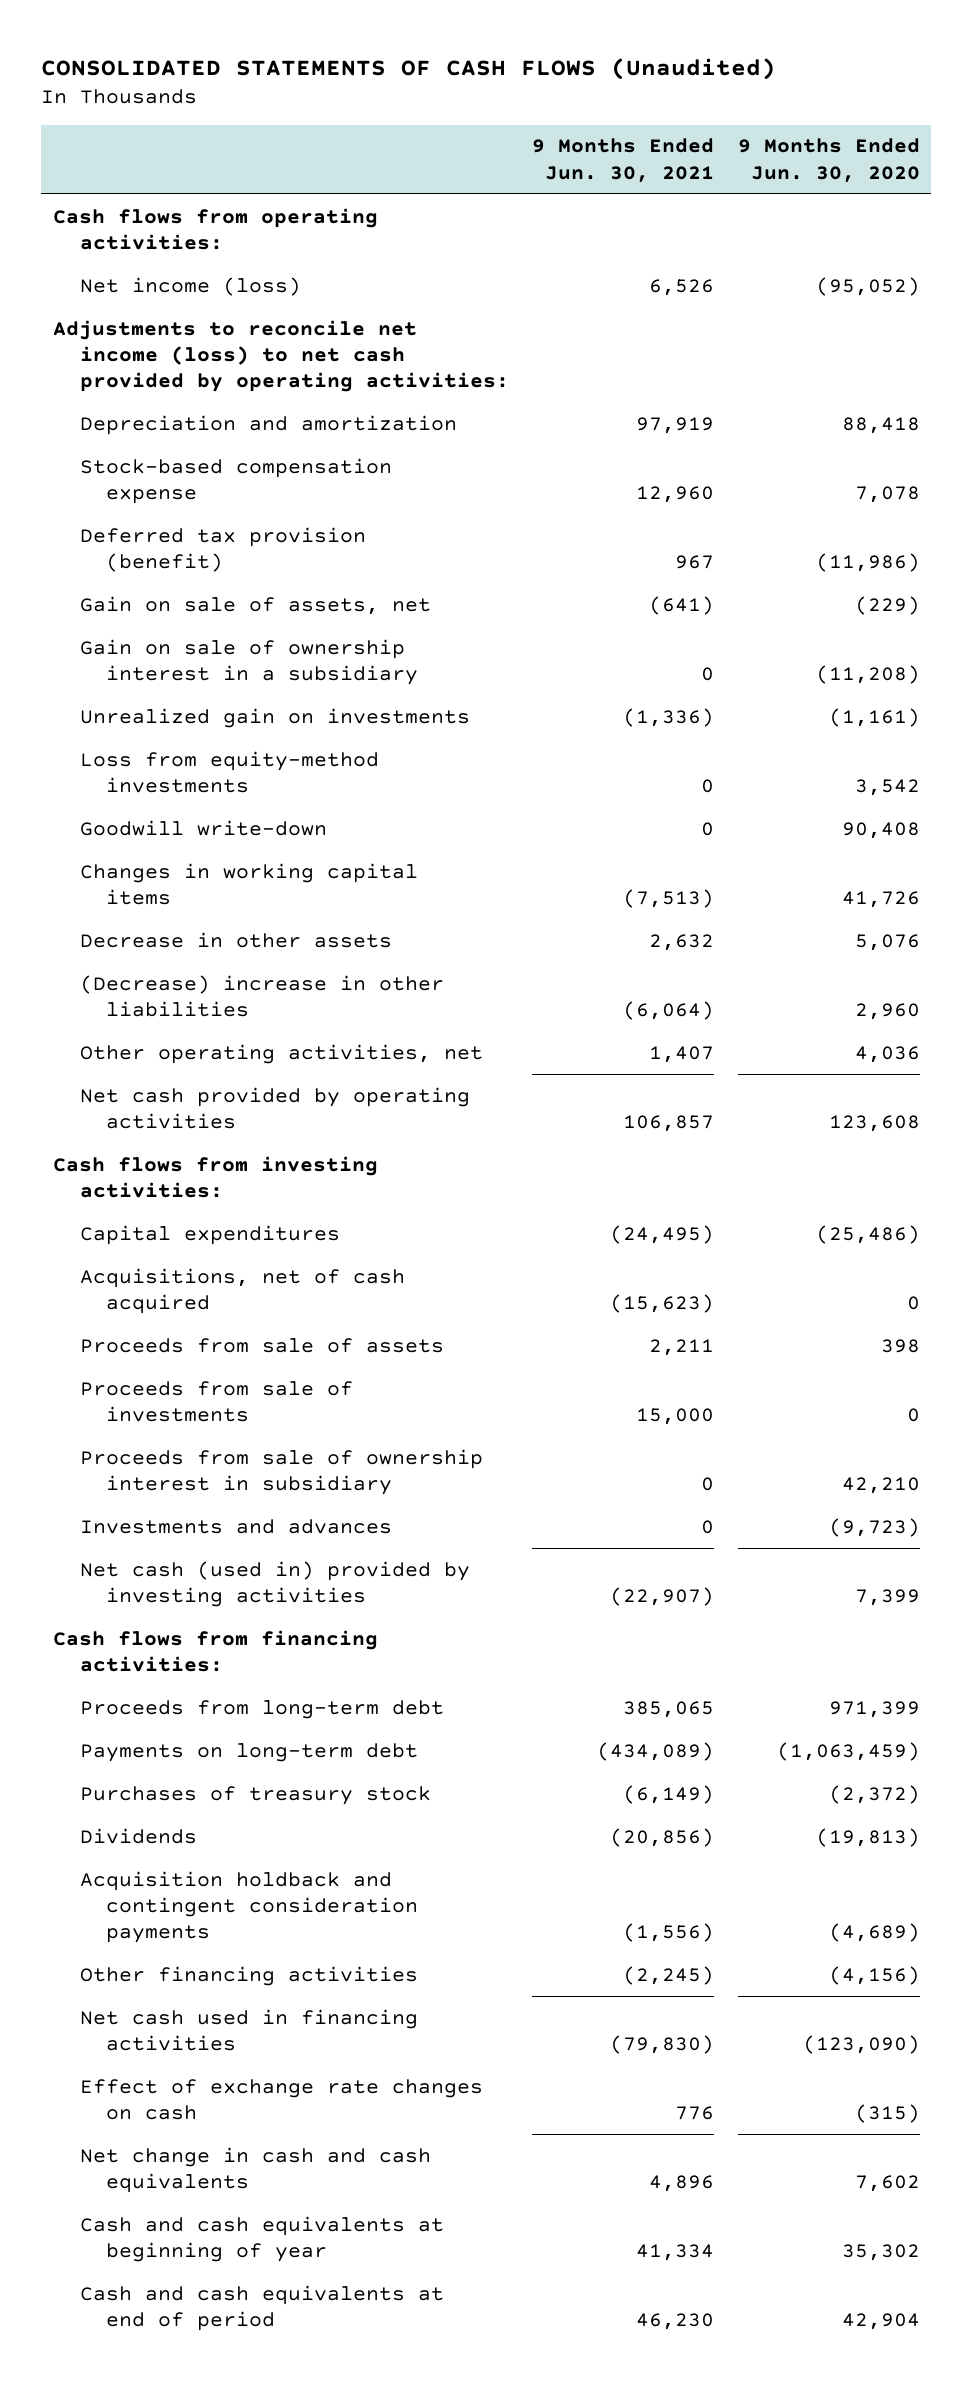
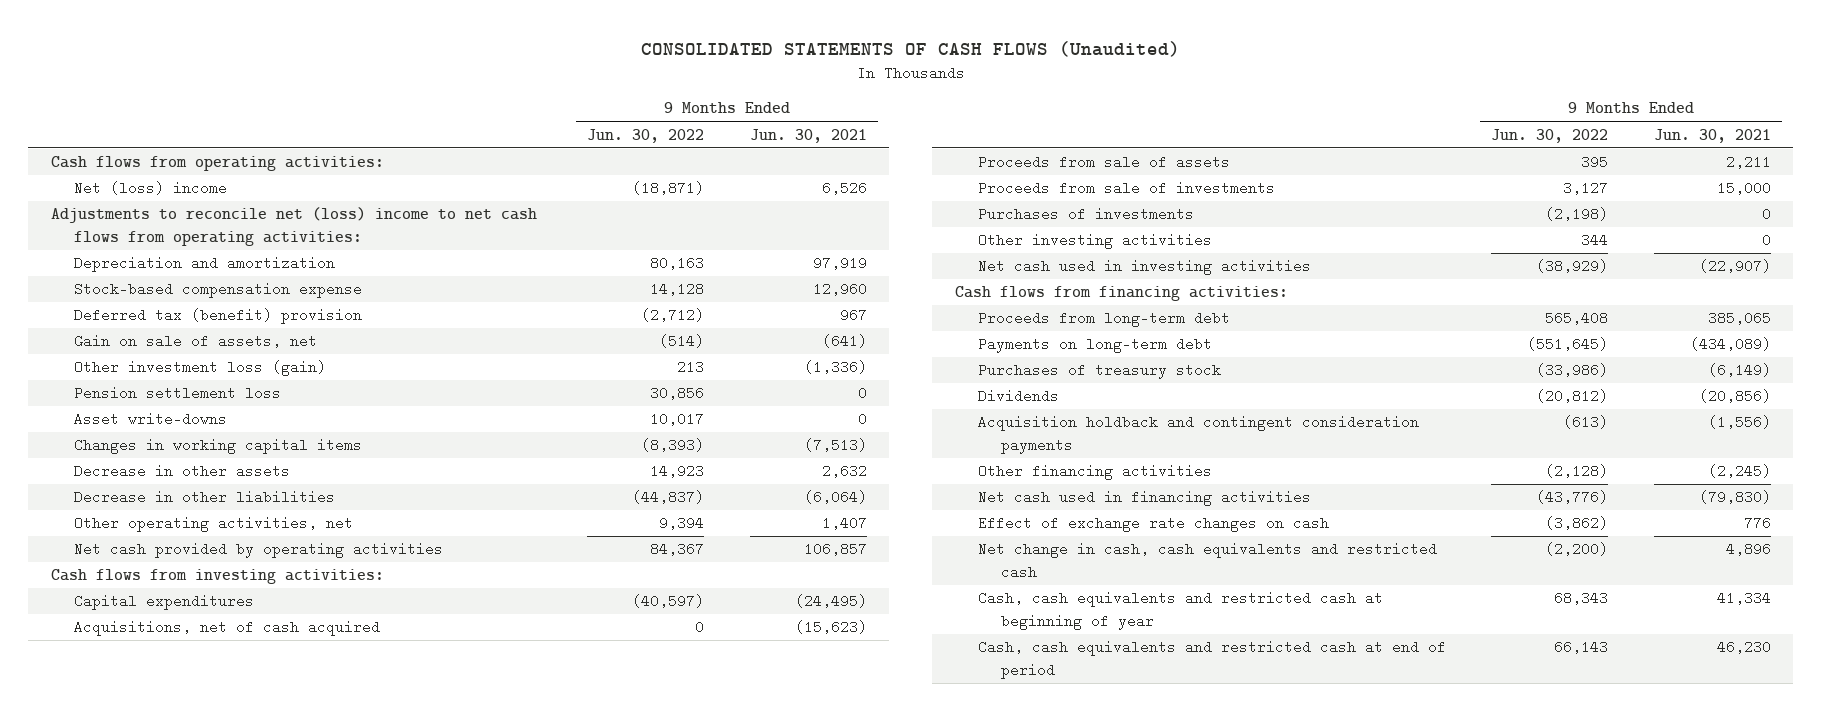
[737,138,920,183] 9 Months Ended Jun. 30, 2020 -> none
none -> [587,128,705,143] Jun. 30, 2022
[79,276,301,296] Net income (loss) -> [73,181,227,196] Net (loss) income
[53,319,509,393] Adjustments to reconcile net income (loss) to net cash provided by operating activities: -> [50,207,537,246] Adjustments to reconcile net (loss) income to net cash flows from operating activities:
[79,526,366,573] Deferred tax provision (benefit) -> [73,308,362,325] Deferred tax (benefit) provision
[79,638,419,686] Gain on sale of ownership interest in a subsidiary -> none
[79,750,379,794] Loss from equity-method investments -> none
[79,707,470,728] Unrealized gain on investments -> [73,360,326,377] Other investment loss (gain)
none -> [73,386,281,401] Pension settlement loss
[79,819,327,836] Goodwill write-down -> [73,412,227,427] Asset write-downs
[79,974,444,1018] (Decrease) increase in other liabilities -> [73,490,335,505] Decrease in other liabilities
[79,1448,483,1496] Proceeds from sale of ownership interest in subsidiary -> none
[79,1518,392,1534] Investments and advances -> [977,207,1194,222] Purchases of investments
none -> [977,233,1212,250] Other investing activities
[79,1560,470,1608] Net cash (used in) provided by investing activities -> [977,259,1311,276] Net cash used in investing activities
[79,2146,431,2194] Net change in cash and cash equivalents -> [977,542,1437,579] Net change in cash, cash equivalents and restricted cash
[79,2215,444,2263] Cash and cash equivalents at beginning of year -> [977,591,1383,630] Cash, cash equivalents and restricted cash at beginning of year
[79,2284,444,2332] Cash and cash equivalents at end of period -> [977,640,1446,679] Cash, cash equivalents and restricted cash at end of period

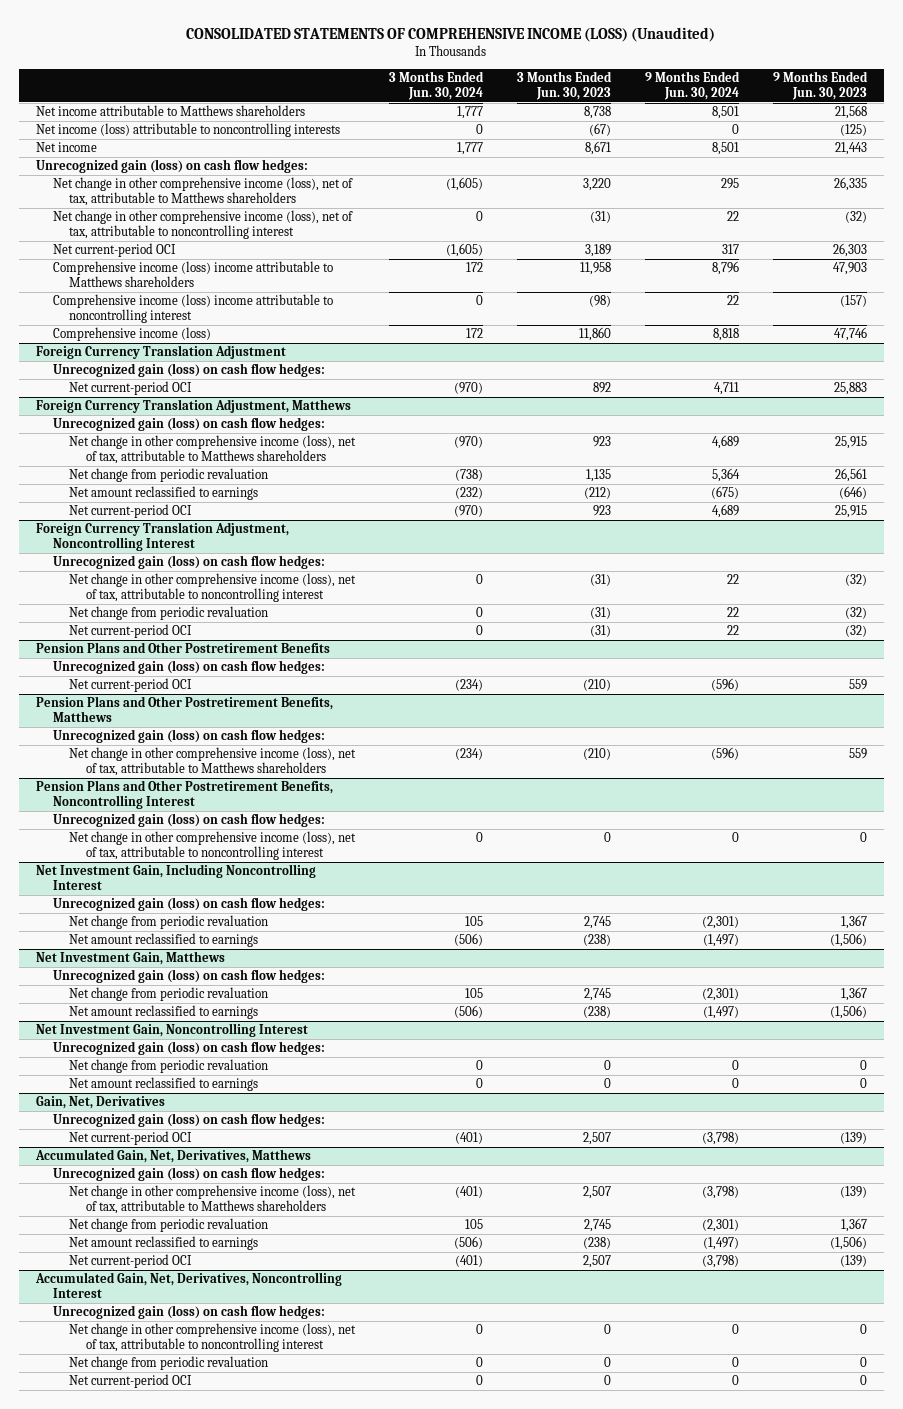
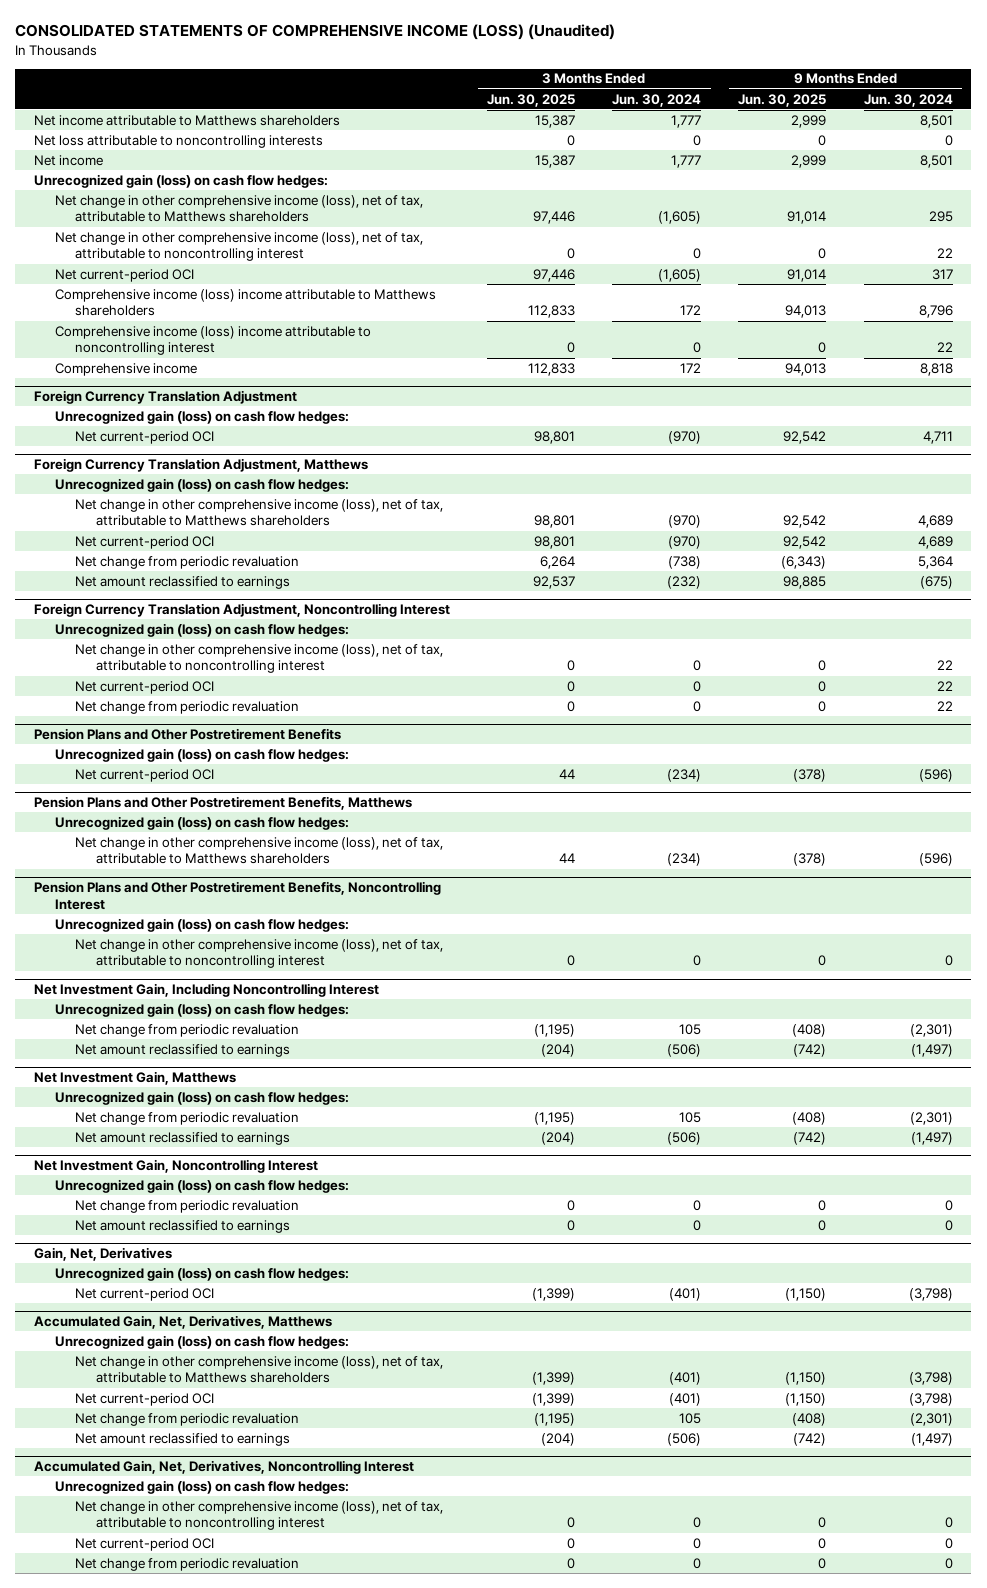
[516,71,612,100] 3 Months Ended Jun. 30, 2023 -> none
[772,71,868,100] 9 Months Ended Jun. 30, 2023 -> none
none -> [487,93,576,107] Jun. 30, 2025
none -> [738,93,827,107] Jun. 30, 2025
[36,123,341,138] Net income (loss) attributable to noncontrolling interests -> [33,134,323,148] Net loss attributable to noncontrolling interests
[52,327,211,342] Comprehensive income (loss) -> [54,362,197,376] Comprehensive income
[69,504,193,519] Net current-period OCI -> [75,535,215,549] Net current-period OCI
[69,606,269,621] Net change from periodic revaluation -> [75,700,300,714] Net change from periodic revaluation
[69,1254,193,1269] Net current-period OCI -> [75,1392,215,1406] Net current-period OCI
[69,1356,269,1371] Net change from periodic revaluation -> [75,1557,300,1571] Net change from periodic revaluation

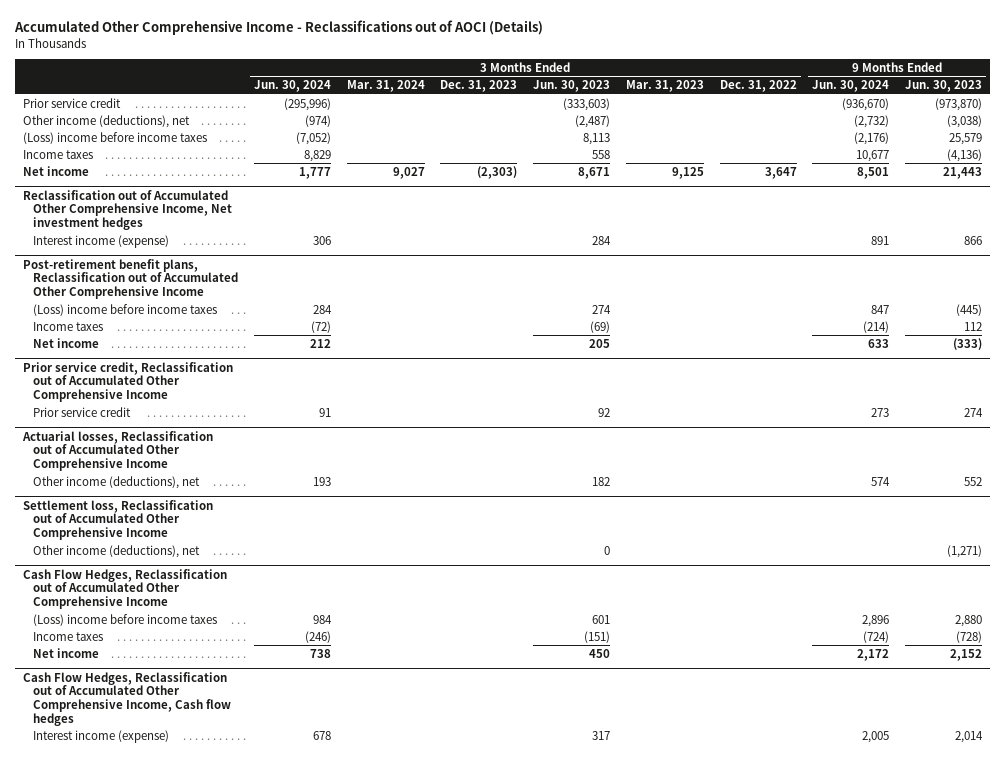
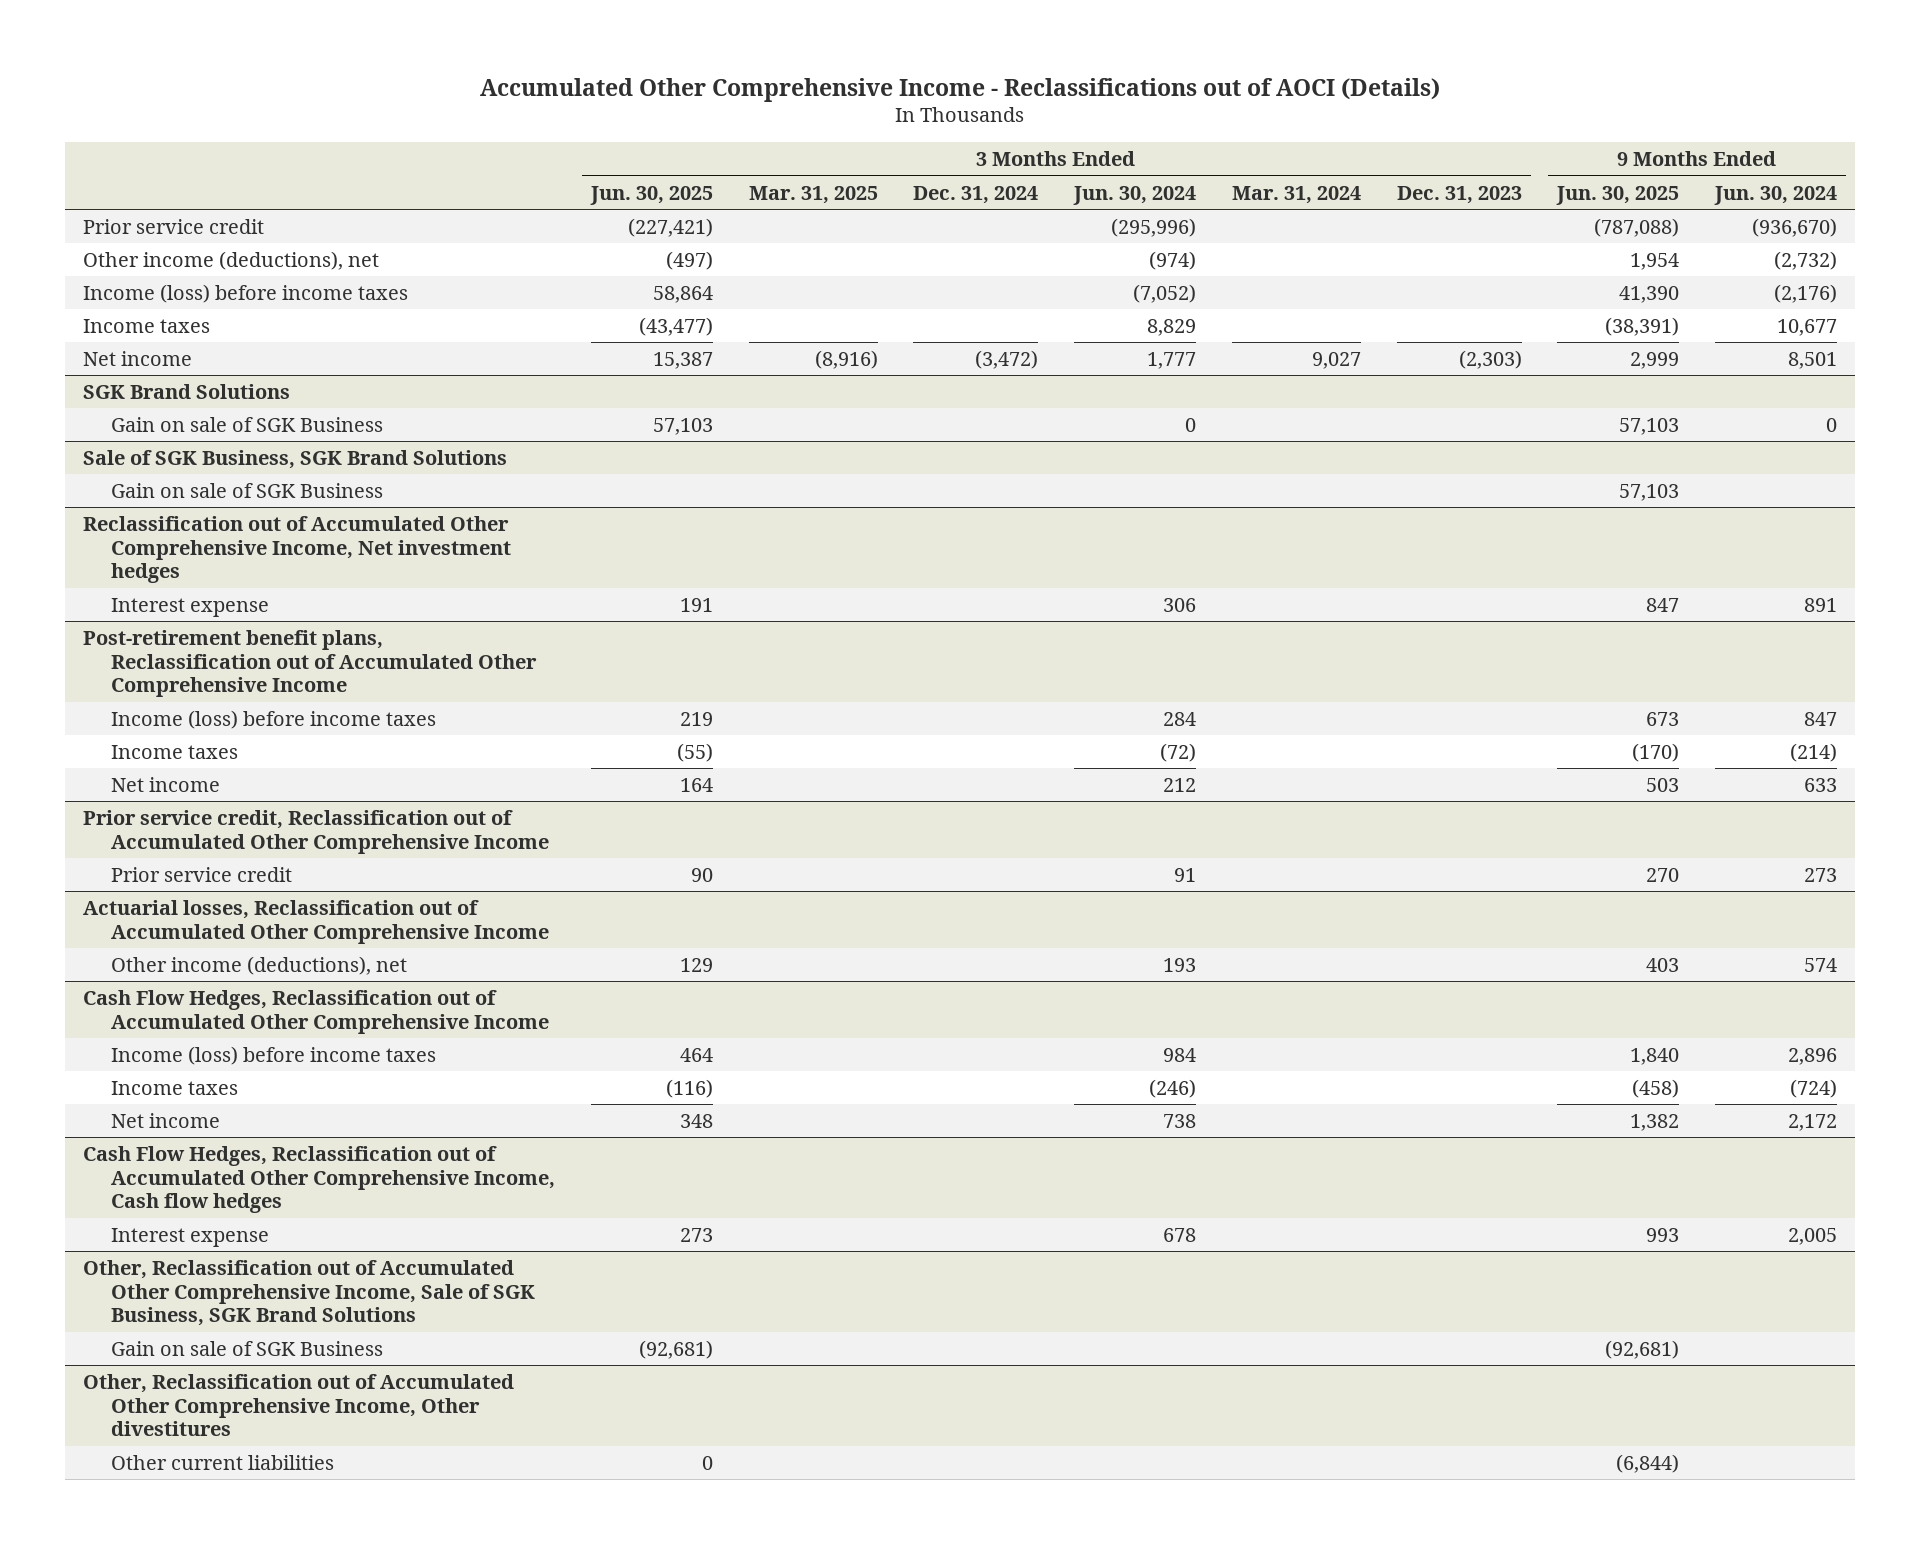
[533,80,611,93] Jun. 30, 2023 -> none
[625,80,704,93] Mar. 31, 2023 -> none
[719,80,797,93] Dec. 31, 2022 -> none
[905,80,983,93] Jun. 30, 2023 -> none
none -> [589,185,713,205] Jun. 30, 2025
none -> [748,185,878,204] Mar. 31, 2025
none -> [913,185,1039,204] Dec. 31, 2024
none -> [1556,185,1680,205] Jun. 30, 2025
[22,131,207,144] (Loss) income before income taxes -> [82,283,408,303] Income (loss) before income taxes
none -> [82,383,290,399] SGK Brand Solutions
none -> [111,416,384,432] Gain on sale of SGK Business
none -> [82,449,507,469] Sale of SGK Business, SGK Brand Solutions
none -> [111,482,384,498] Gain on sale of SGK Business
[33,234,170,248] Interest income (expense) -> [111,597,270,617] Interest expense
[33,303,218,316] (Loss) income before income taxes -> [111,709,437,729] Income (loss) before income taxes
[22,499,213,541] Settlement loss, Reclassification out of Accumulated Other Comprehensive Income -> none
[33,544,201,558] Other income (deductions), net -> none
[33,613,218,626] (Loss) income before income taxes -> [111,1045,437,1065] Income (loss) before income taxes
[33,729,170,743] Interest income (expense) -> [111,1227,270,1247] Interest expense
none -> [82,1259,536,1327] Other, Reclassification out of Accumulated Other Comprehensive Income, Sale of SGK Business, SGK Brand Solutions
none -> [111,1340,384,1356] Gain on sale of SGK Business
none -> [82,1373,514,1437] Other, Reclassification out of Accumulated Other Comprehensive Income, Other divestitures
none -> [111,1454,335,1470] Other current liabilities

